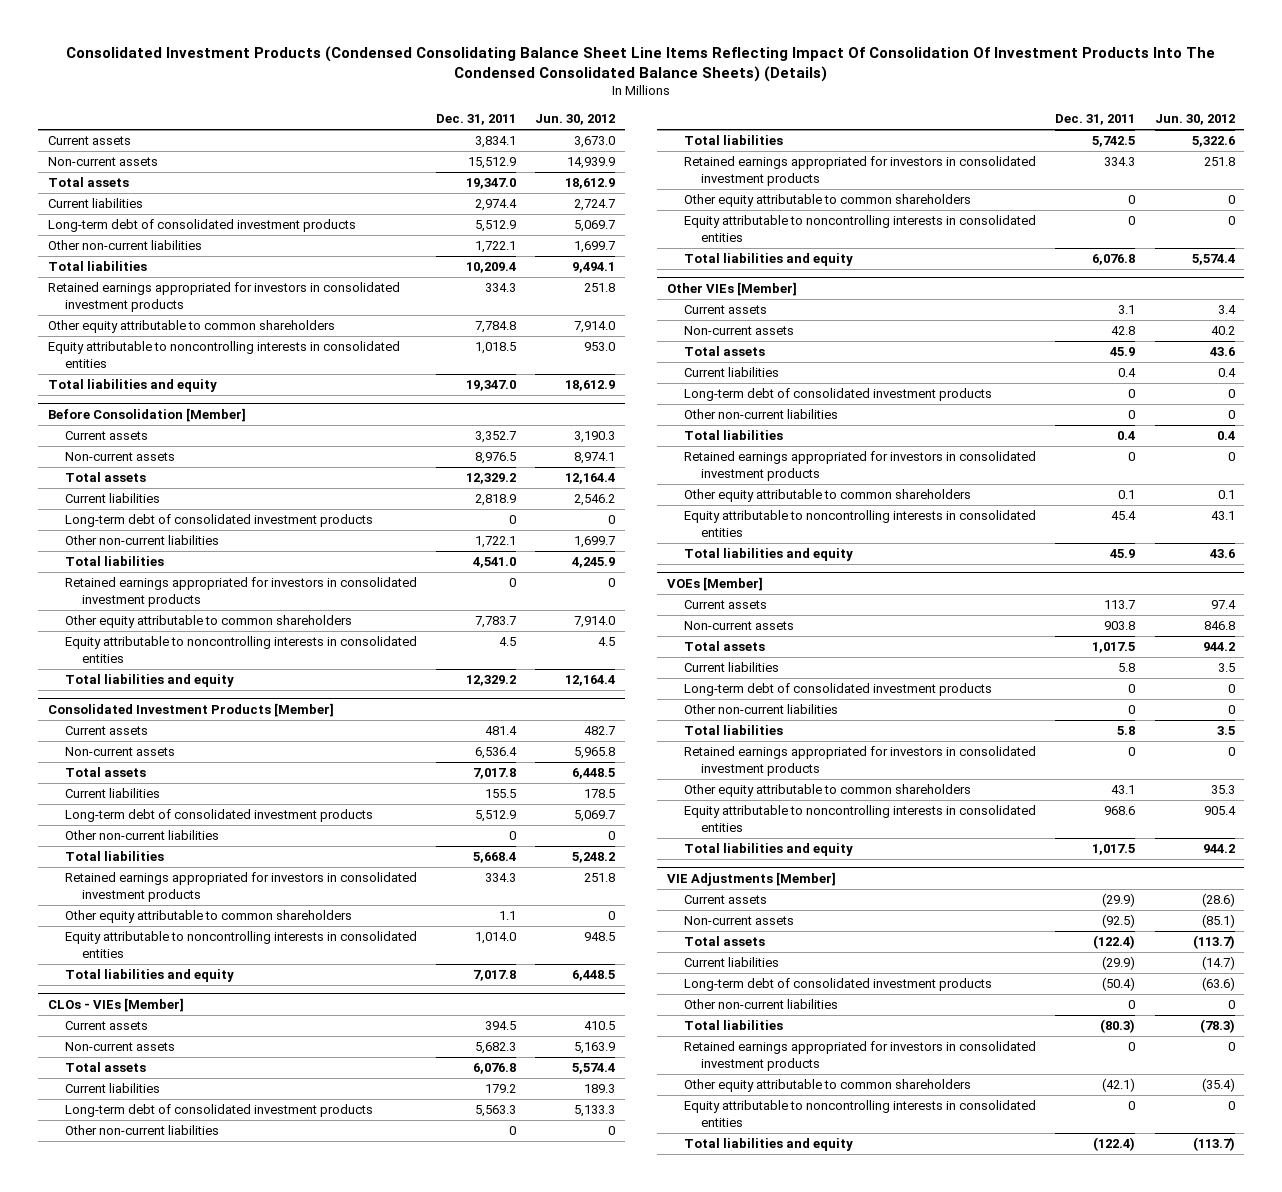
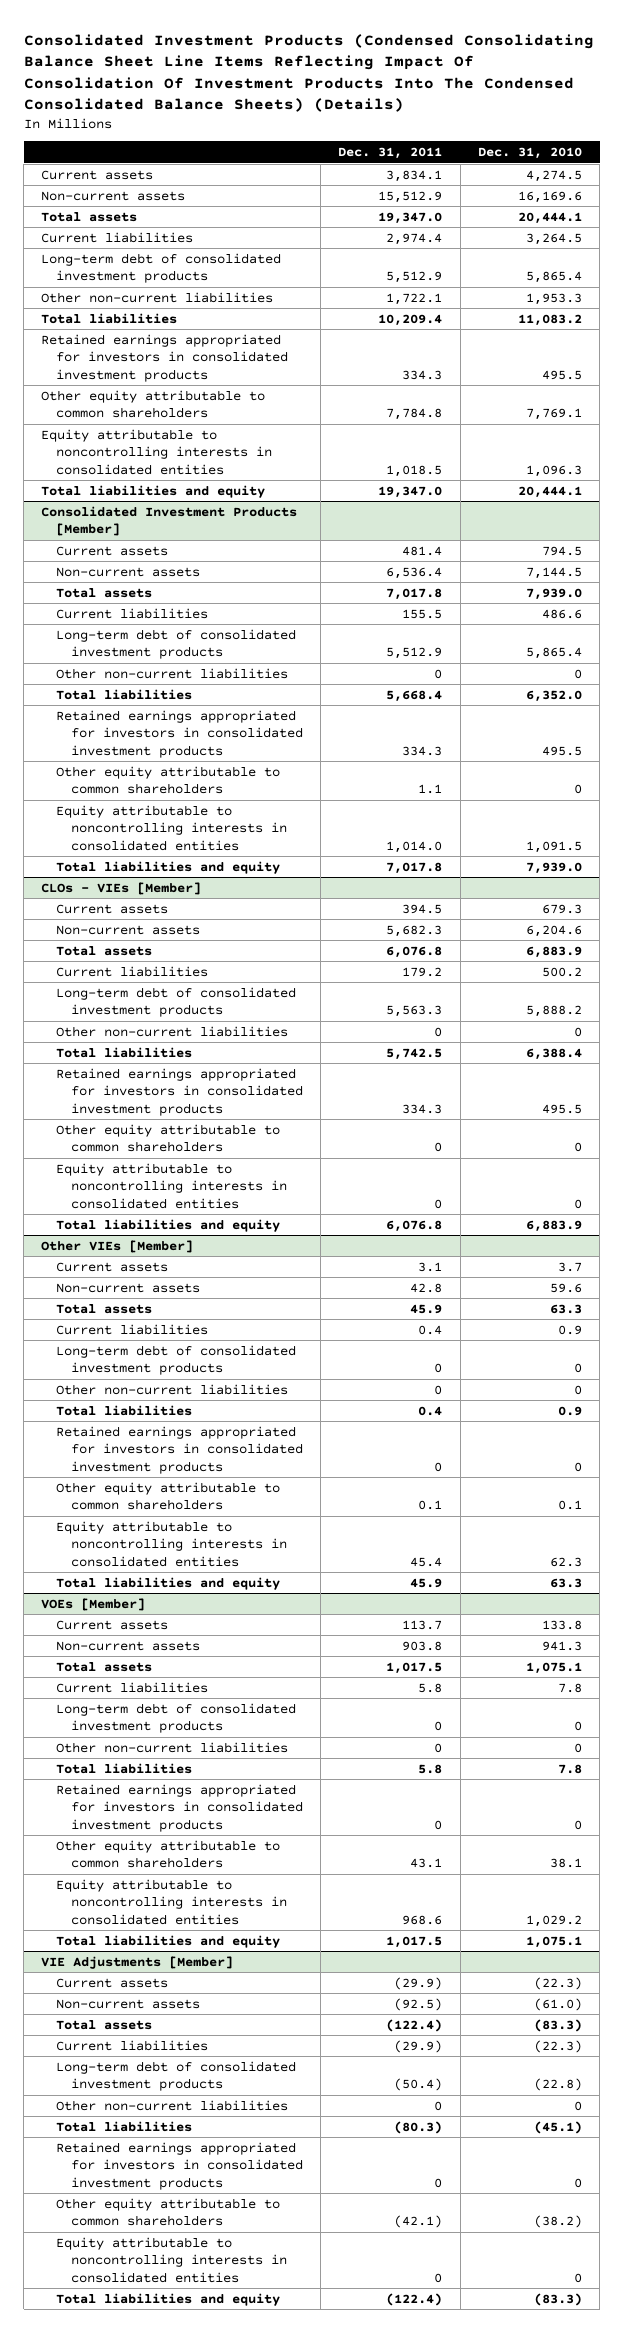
[535,114,616,126] Jun. 30, 2012 -> none
none -> [477,147,582,160] Dec. 31, 2010
[47,407,246,422] Before Consolidation [Member] -> none
[64,431,148,441] Current assets -> none
[64,452,175,462] Non-current assets -> none
[64,472,146,483] Total assets -> none
[64,493,160,504] Current liabilities -> none
[64,514,373,528] Long-term debt of consolidated investment products -> none
[64,535,219,546] Other non-current liabilities -> none
[64,556,164,567] Total liabilities -> none
[64,577,417,607] Retained earnings appropriated for investors in consolidated investment products -> none
[64,615,352,629] Other equity attributable to common shareholders -> none
[64,636,417,663] Equity attributable to noncontrolling interests in consolidated entities -> none
[64,674,234,688] Total liabilities and equity -> none

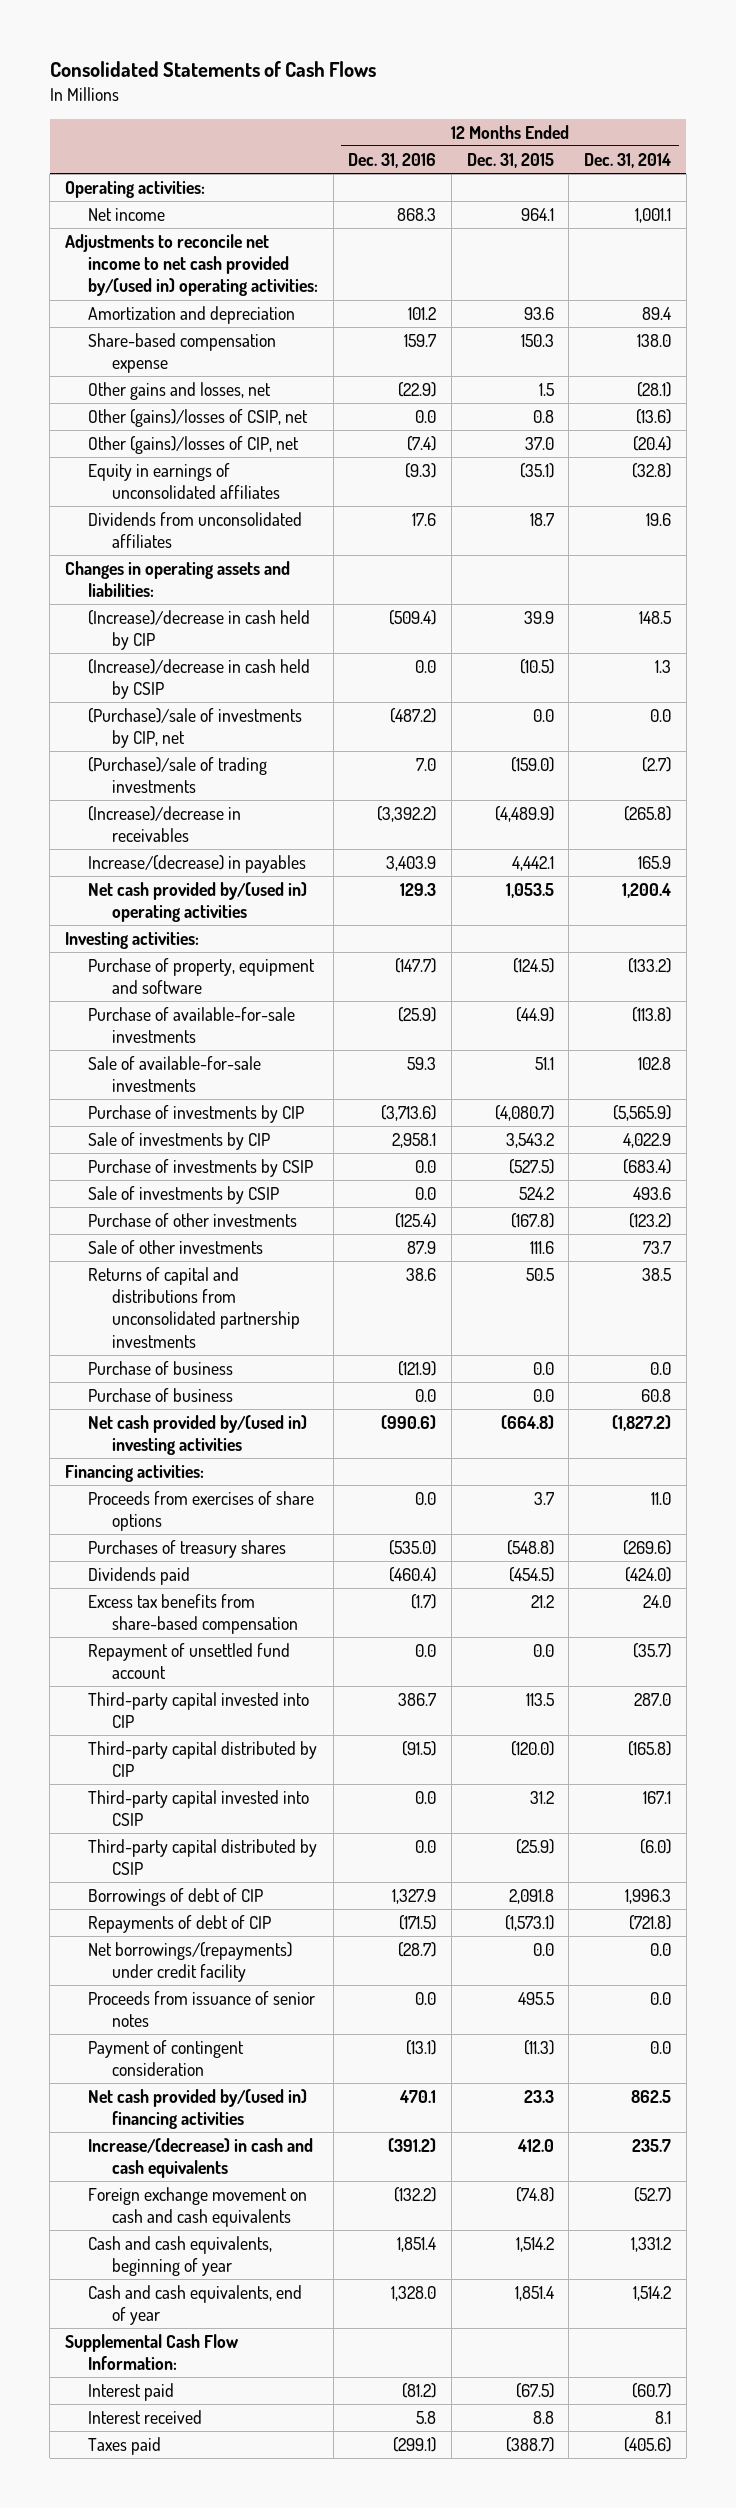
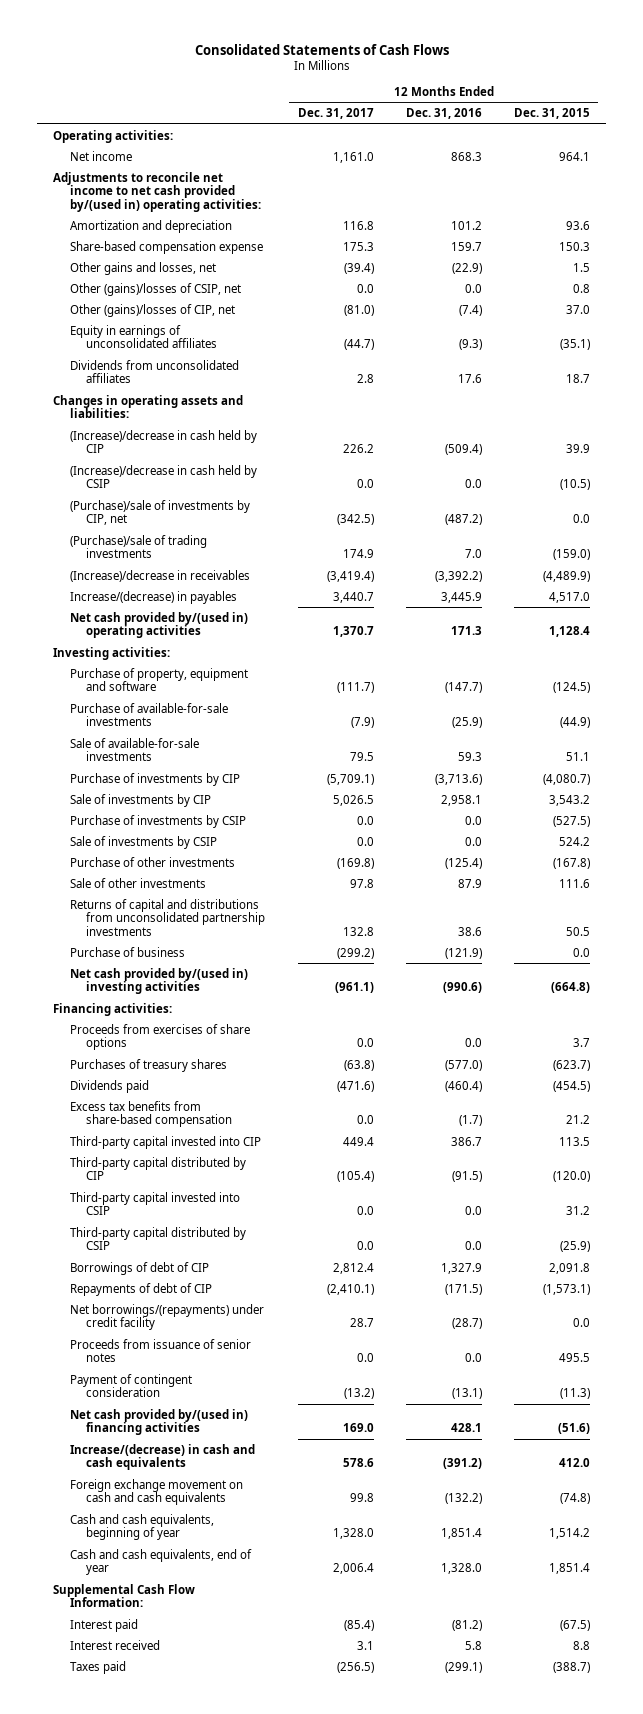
[583,152,671,168] Dec. 31, 2014 -> none
none -> [297,108,374,120] Dec. 31, 2017
[386,856,437,872] 3,403.9 -> [440,591,482,603] 3,445.9
[511,856,554,872] 4,442.1 -> [548,591,590,603] 4,517.0
[400,883,437,897] 129.3 -> [450,626,482,636] 171.3
[505,883,554,899] 1,053.5 -> [548,626,590,638] 1,128.4
[88,1388,234,1403] Purchase of business -> none
[389,1540,437,1556] (535.0) -> [444,1059,482,1071] (577.0)
[506,1540,554,1556] (548.8) -> [552,1059,590,1071] (623.7)
[88,1643,291,1680] Repayment of unsettled fund account -> none
[399,2090,437,2104] 470.1 -> [450,1423,482,1433] 428.1
[523,2090,554,2104] 23.3 -> [557,1423,590,1435] (51.6)

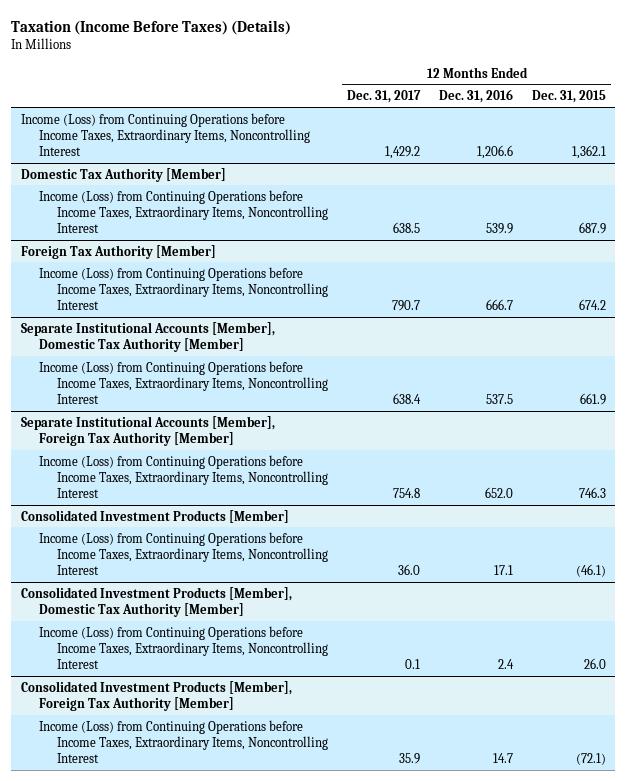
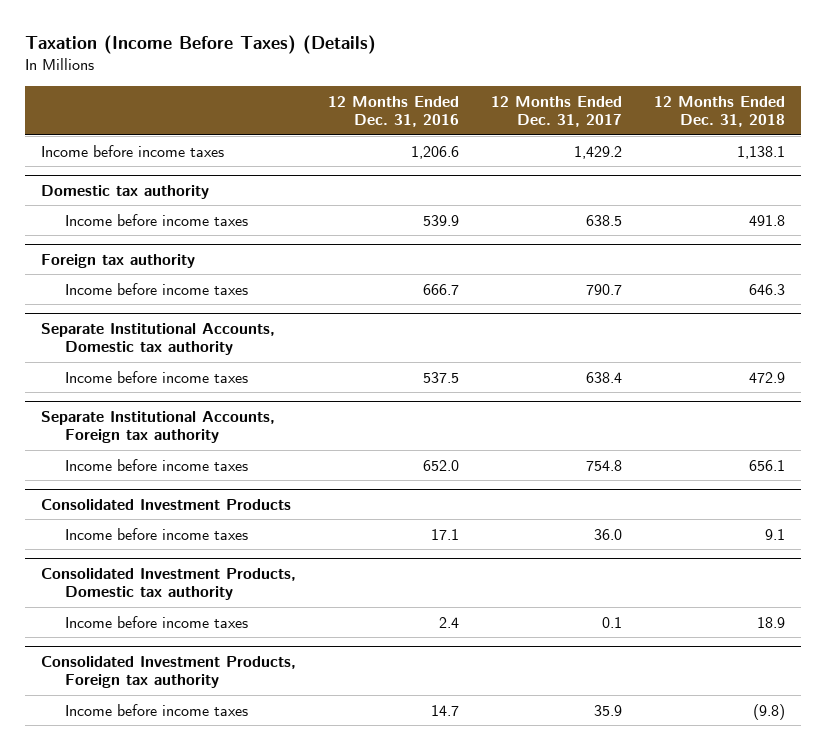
[531,90,606,104] Dec. 31, 2015 -> none
none -> [654,95,786,127] 12 Months Ended Dec. 31, 2018
[20,112,311,157] Income (Loss) from Continuing Operations before Income Taxes, Extraordinary Items, Noncontrolling Interest -> [41,144,225,157] Income before income taxes
[20,167,226,182] Domestic Tax Authority [Member] -> [41,184,210,199] Domestic tax authority
[39,189,329,234] Income (Loss) from Continuing Operations before Income Taxes, Extraordinary Items, Noncontrolling Interest -> [64,213,248,226] Income before income taxes
[20,244,216,259] Foreign Tax Authority [Member] -> [41,253,196,268] Foreign tax authority
[39,266,329,311] Income (Loss) from Continuing Operations before Income Taxes, Extraordinary Items, Noncontrolling Interest -> [64,282,248,295] Income before income taxes
[20,321,275,352] Separate Institutional Accounts [Member], Domestic Tax Authority [Member] -> [41,322,276,355] Separate Institutional Accounts, Domestic tax authority
[39,360,329,405] Income (Loss) from Continuing Operations before Income Taxes, Extraordinary Items, Noncontrolling Interest -> [64,370,248,383] Income before income taxes
[20,415,275,446] Separate Institutional Accounts [Member], Foreign Tax Authority [Member] -> [41,410,276,443] Separate Institutional Accounts, Foreign tax authority
[39,454,329,499] Income (Loss) from Continuing Operations before Income Taxes, Extraordinary Items, Noncontrolling Interest -> [64,458,248,471] Income before income taxes
[20,509,289,523] Consolidated Investment Products [Member] -> [41,498,292,510] Consolidated Investment Products
[39,531,329,576] Income (Loss) from Continuing Operations before Income Taxes, Extraordinary Items, Noncontrolling Interest -> [64,527,248,540] Income before income taxes
[20,586,292,617] Consolidated Investment Products [Member], Domestic Tax Authority [Member] -> [41,567,297,600] Consolidated Investment Products, Domestic tax authority
[39,625,329,670] Income (Loss) from Continuing Operations before Income Taxes, Extraordinary Items, Noncontrolling Interest -> [64,615,248,628] Income before income taxes
[20,680,292,711] Consolidated Investment Products [Member], Foreign Tax Authority [Member] -> [41,655,297,688] Consolidated Investment Products, Foreign tax authority
[39,719,329,764] Income (Loss) from Continuing Operations before Income Taxes, Extraordinary Items, Noncontrolling Interest -> [64,703,248,716] Income before income taxes

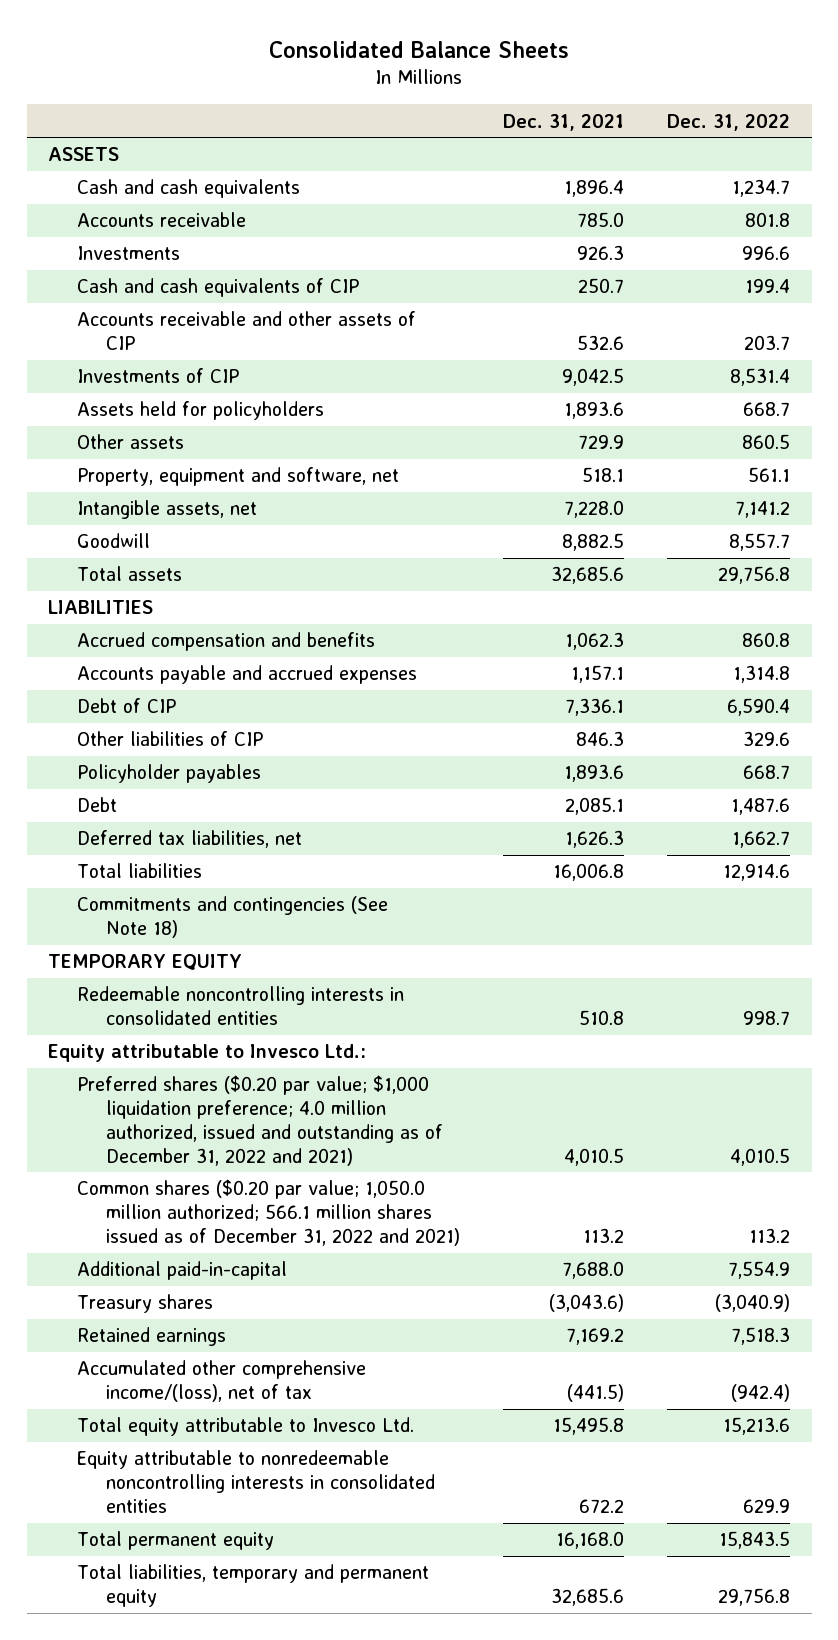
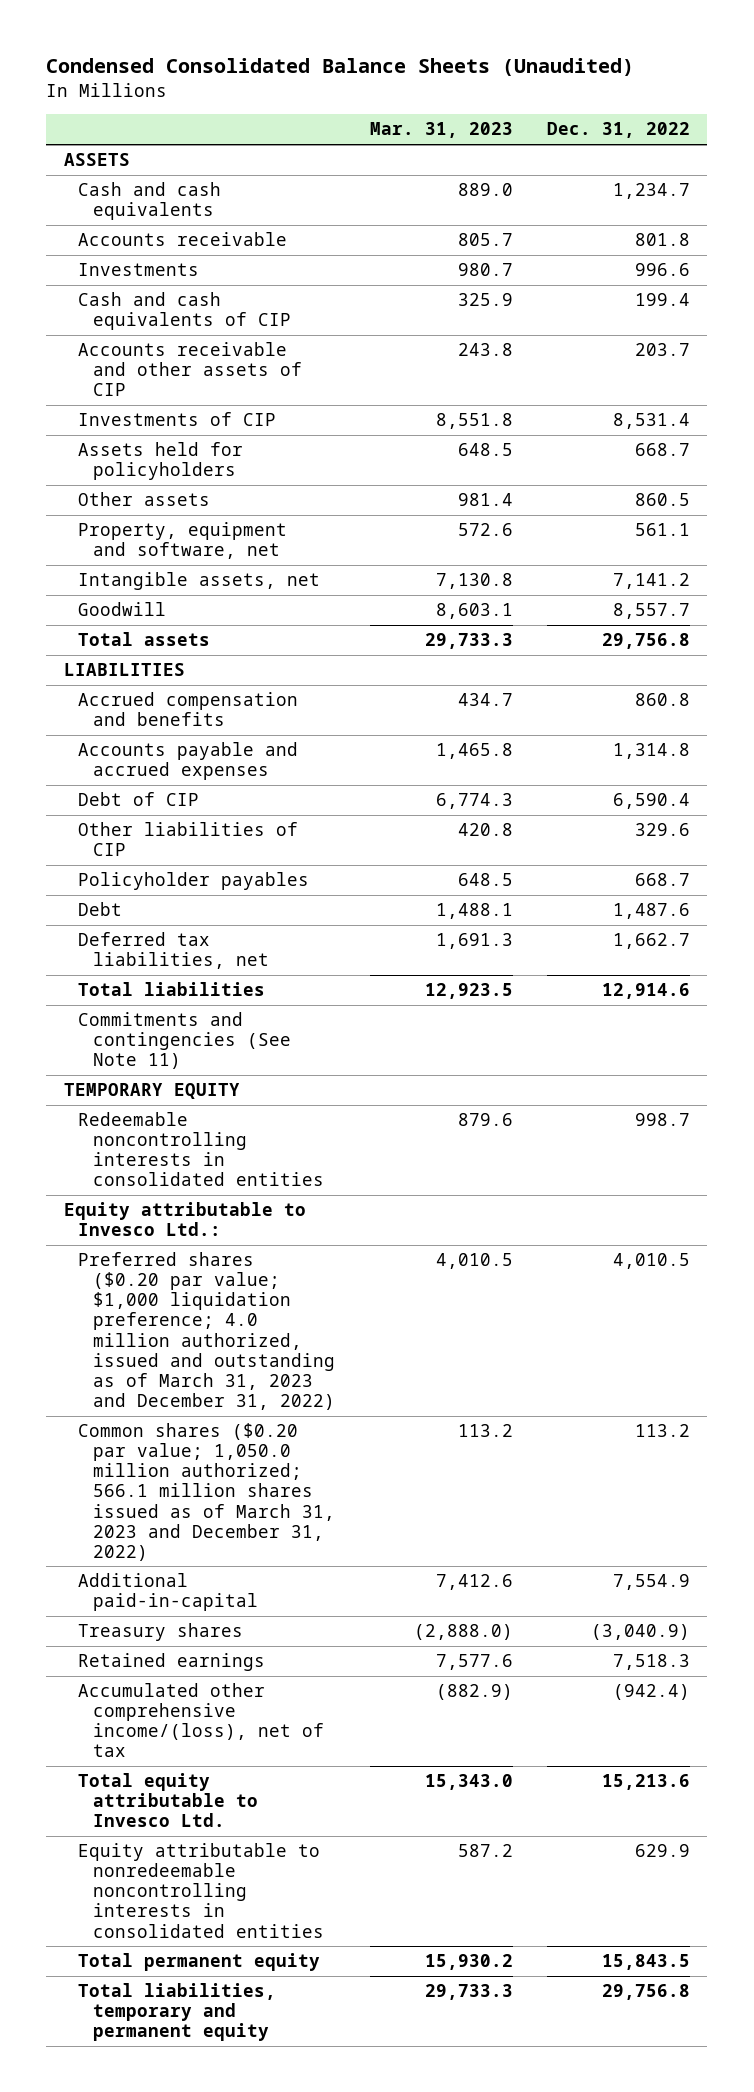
[269,40,570,58] Consolidated Balance Sheets -> [46,58,635,77] Condensed Consolidated Balance Sheets (Unaudited)
[503,113,625,131] Dec. 31, 2021 -> none
none -> [369,122,513,139] Mar. 31, 2023
[77,896,389,939] Commitments and contingencies (See Note 18) -> [78,1012,292,1070] Commitments and contingencies (See Note 11)
[77,1075,444,1166] Preferred shares ($0.20 par value; $1,000 liquidation preference; 4.0 million authorized, issued and outstanding as of December 31, 2022 and 2021) -> [78,1252,336,1410] Preferred shares ($0.20 par value; $1,000 liquidation preference; 4.0 million authorized, issued and outstanding as of March 31, 2023 and December 31, 2022)
[77,1179,461,1246] Common shares ($0.20 par value; 1,050.0 million authorized; 566.1 million shares issued as of December 31, 2022 and 2021) -> [78,1423,336,1561] Common shares ($0.20 par value; 1,050.0 million authorized; 566.1 million shares issued as of March 31, 2023 and December 31, 2022)

